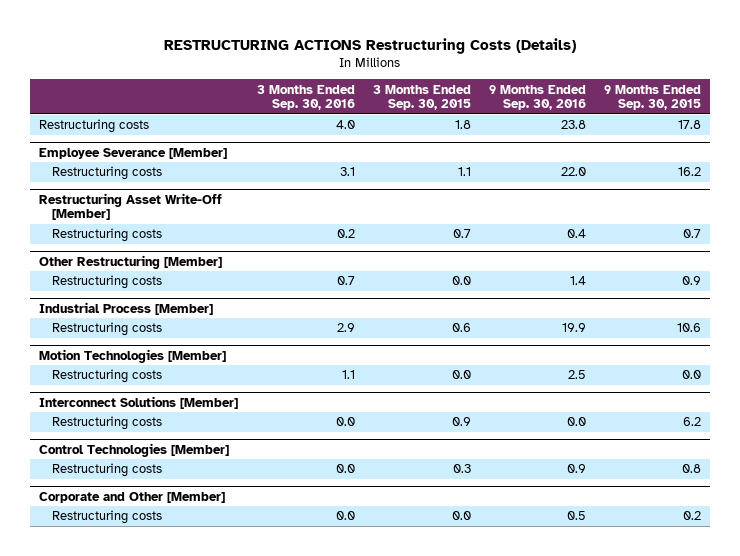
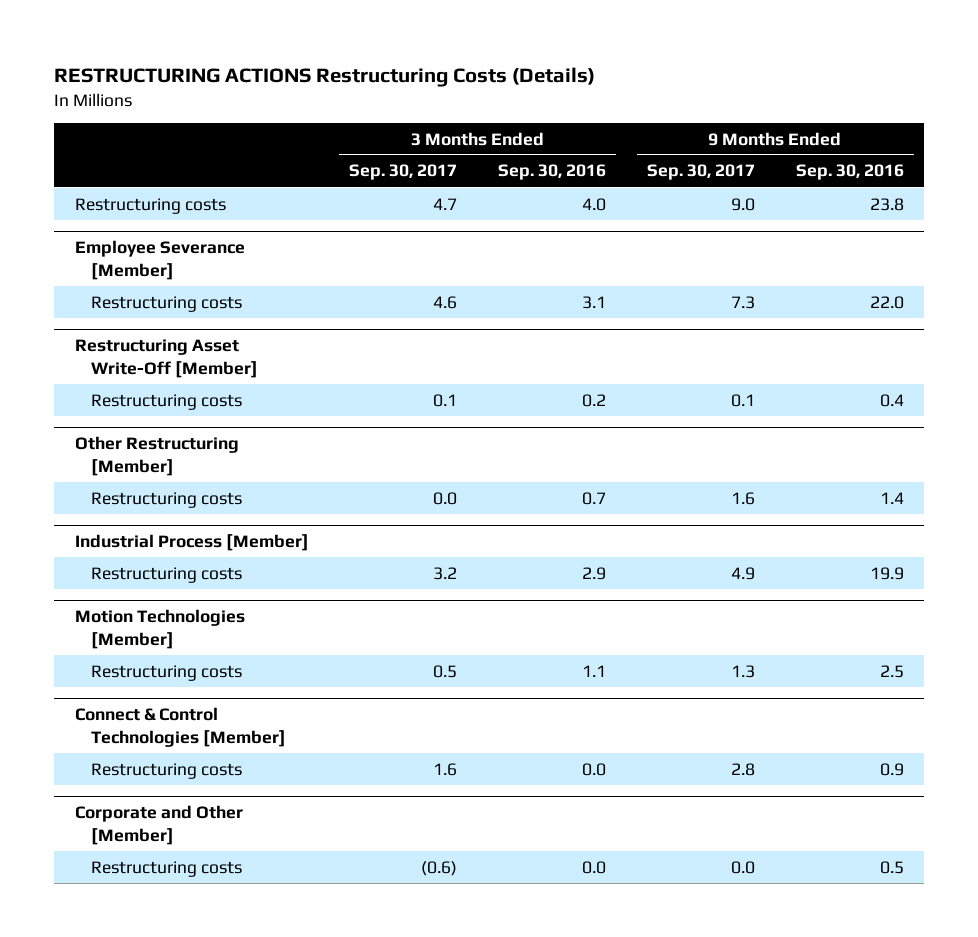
[372,84,471,111] 3 Months Ended Sep. 30, 2015 -> none
[603,84,701,111] 9 Months Ended Sep. 30, 2015 -> none
none -> [349,164,458,181] Sep. 30, 2017
none -> [647,164,756,181] Sep. 30, 2017
[39,395,239,409] Interconnect Solutions [Member] -> none
[51,416,162,431] Restructuring costs -> none
[39,442,230,457] Control Technologies [Member] -> [74,706,286,747] Connect & Control Technologies [Member]

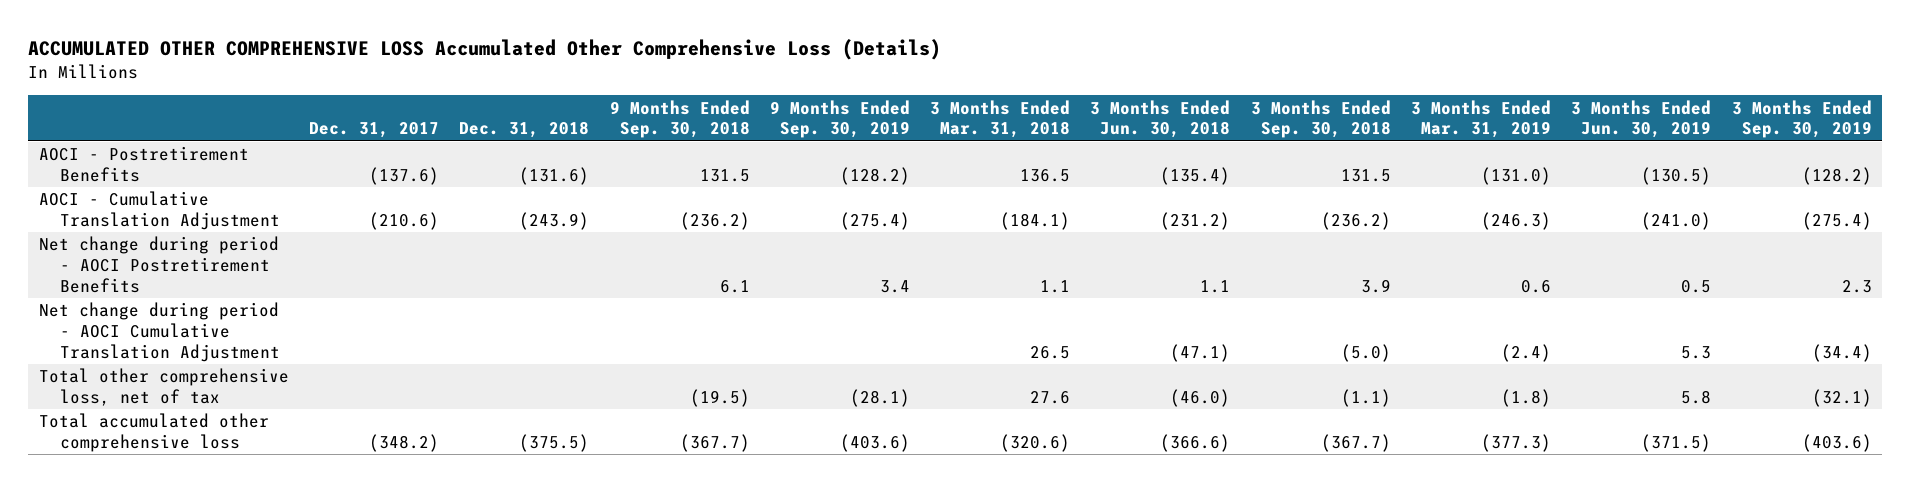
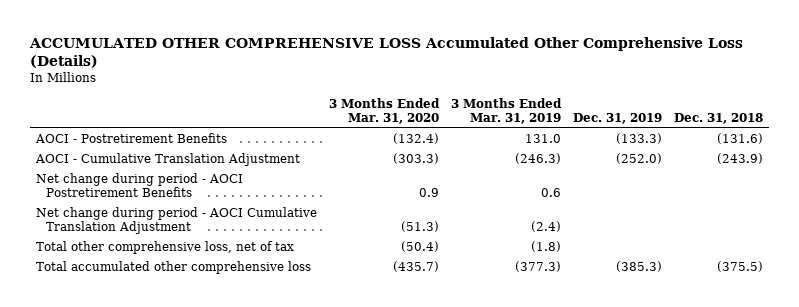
[308,122,439,139] Dec. 31, 2017 -> none
[609,99,750,139] 9 Months Ended Sep. 30, 2018 -> none
[769,99,910,139] 9 Months Ended Sep. 30, 2019 -> none
[930,99,1071,139] 3 Months Ended Mar. 31, 2018 -> none
[1090,99,1231,139] 3 Months Ended Jun. 30, 2018 -> none
[1250,99,1391,139] 3 Months Ended Sep. 30, 2018 -> none
[1571,99,1712,139] 3 Months Ended Jun. 30, 2019 -> none
[1731,99,1872,139] 3 Months Ended Sep. 30, 2019 -> none
none -> [329,98,441,125] 3 Months Ended Mar. 31, 2020
none -> [573,113,663,125] Dec. 31, 2019
[1481,167,1552,186] (131.0) -> [525,134,562,144] 131.0

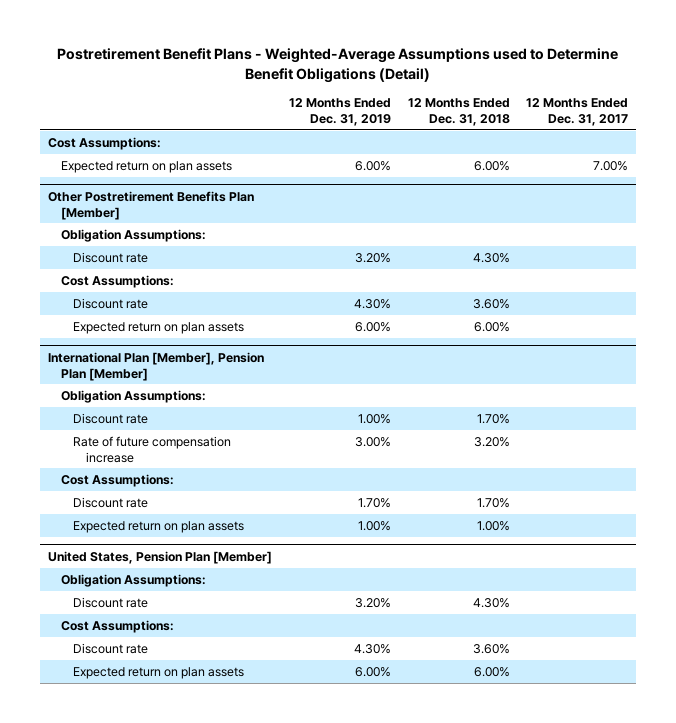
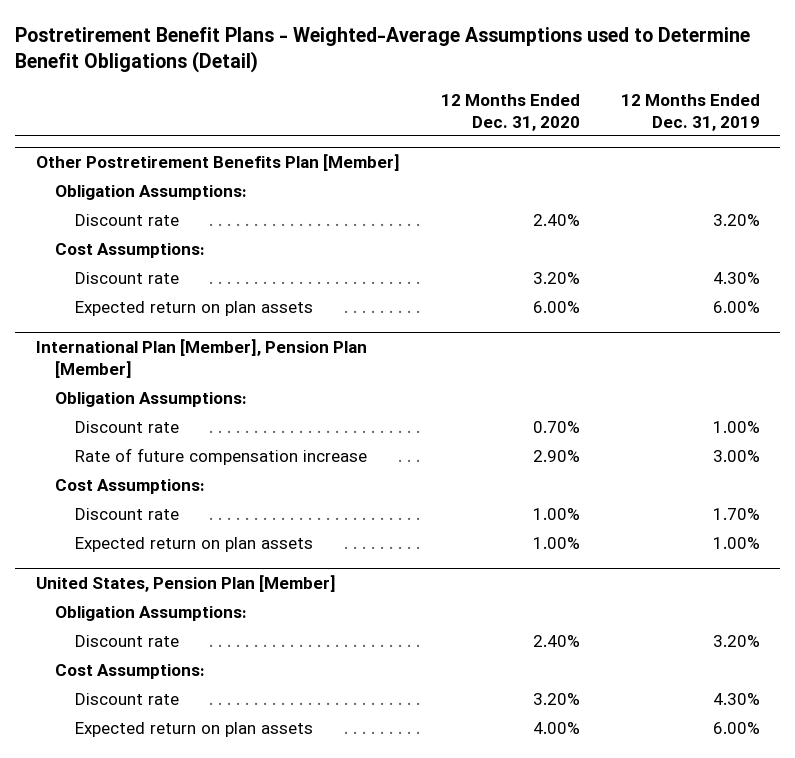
[407,97,510,126] 12 Months Ended Dec. 31, 2018 -> none
[526,97,629,126] 12 Months Ended Dec. 31, 2017 -> none
none -> [440,93,580,131] 12 Months Ended Dec. 31, 2020
[48,136,162,150] Cost Assumptions: -> none
[60,160,232,173] Expected return on plan assets -> none

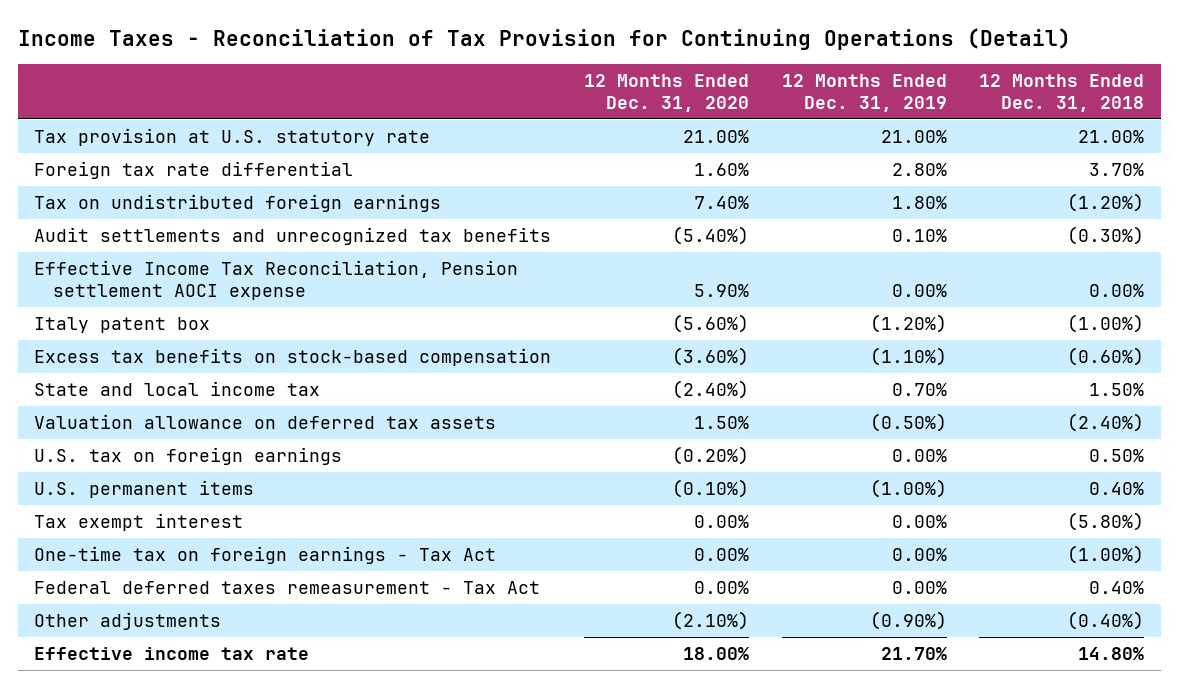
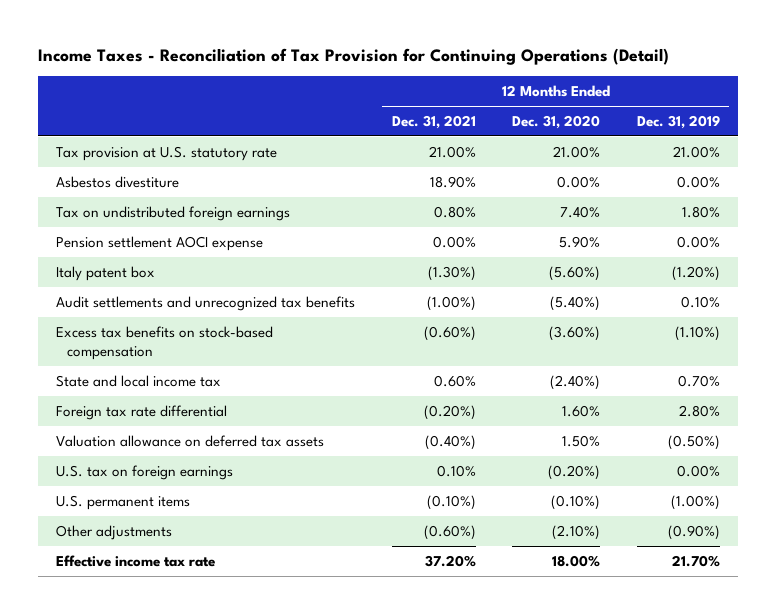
[979,73,1145,112] 12 Months Ended Dec. 31, 2018 -> none
none -> [391,115,476,130] Dec. 31, 2021
none -> [55,175,179,188] Asbestos divestiture
[34,260,519,300] Effective Income Tax Reconciliation, Pension settlement AOCI expense -> [55,235,263,251] Pension settlement AOCI expense
[34,227,552,246] Audit settlements and unrecognized tax benefits -> [55,295,355,311] Audit settlements and unrecognized tax benefits
[34,161,354,180] Foreign tax rate differential -> [55,404,227,420] Foreign tax rate differential
[34,513,244,532] Tax exempt interest -> none
[34,546,497,565] One-time tax on foreign earnings - Tax Act -> none
[34,581,541,595] Federal deferred taxes remeasurement - Tax Act -> none

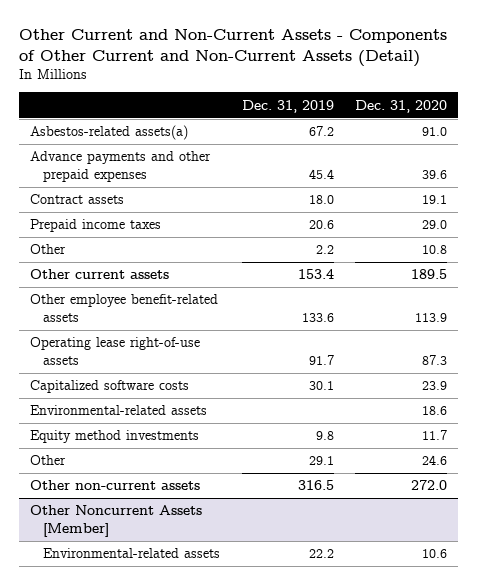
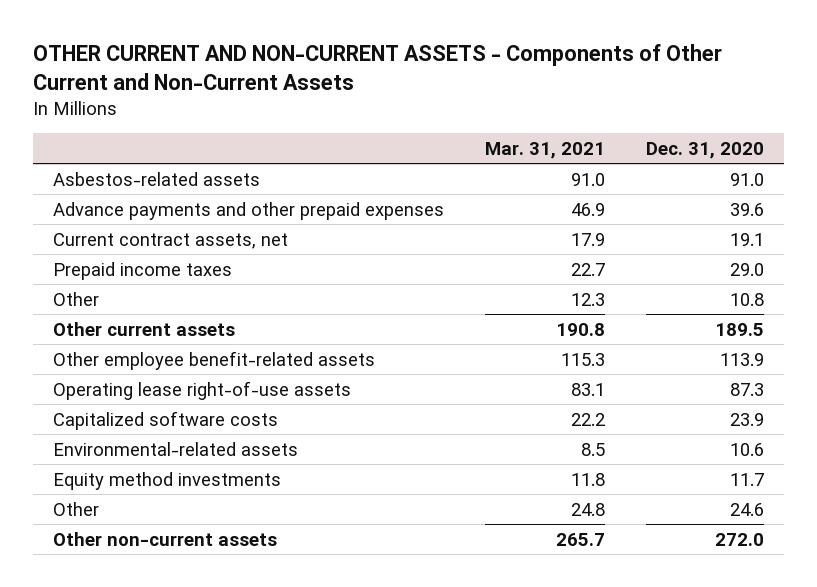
[18,28,447,67] Other Current and Non-Current Assets - Components of Other Current and Non-Current Assets (Detail) -> [32,44,722,90] OTHER CURRENT AND NON-CURRENT ASSETS - Components of Other Current and Non-Current Assets
[241,99,334,113] Dec. 31, 2019 -> none
none -> [484,141,605,159] Mar. 31, 2021
[29,125,188,141] Asbestos-related assets(a) -> [52,171,260,186] Asbestos-related assets
[29,194,124,205] Contract assets -> [52,232,288,249] Current contract assets, net
[422,406,448,416] 18.6 -> [729,442,764,456] 10.6
[29,505,202,537] Other Noncurrent Assets [Member] -> none
[43,548,221,559] Environmental-related assets -> none

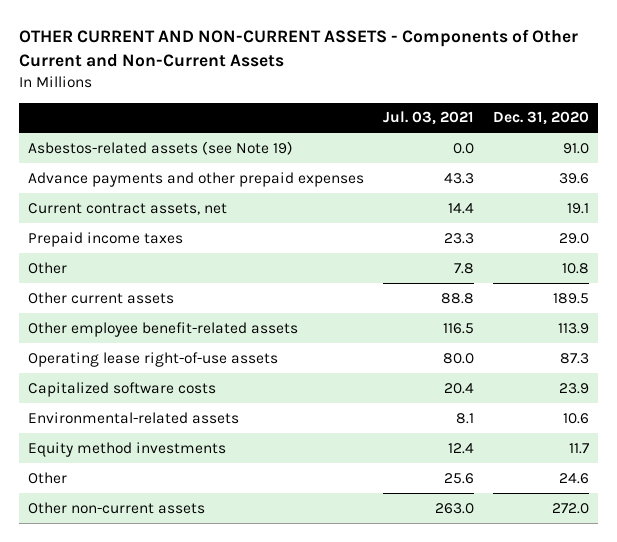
[484,141,605,159] Mar. 31, 2021 -> none
none -> [383,111,475,126] Jul. 03, 2021
[52,171,260,186] Asbestos-related assets -> [28,140,294,155] Asbestos-related assets (see Note 19)

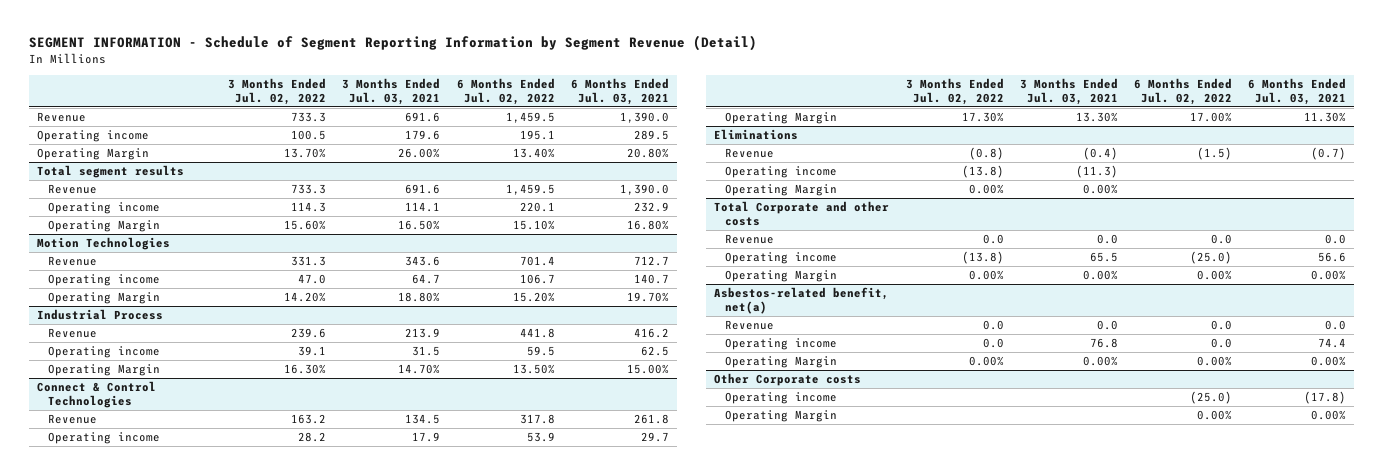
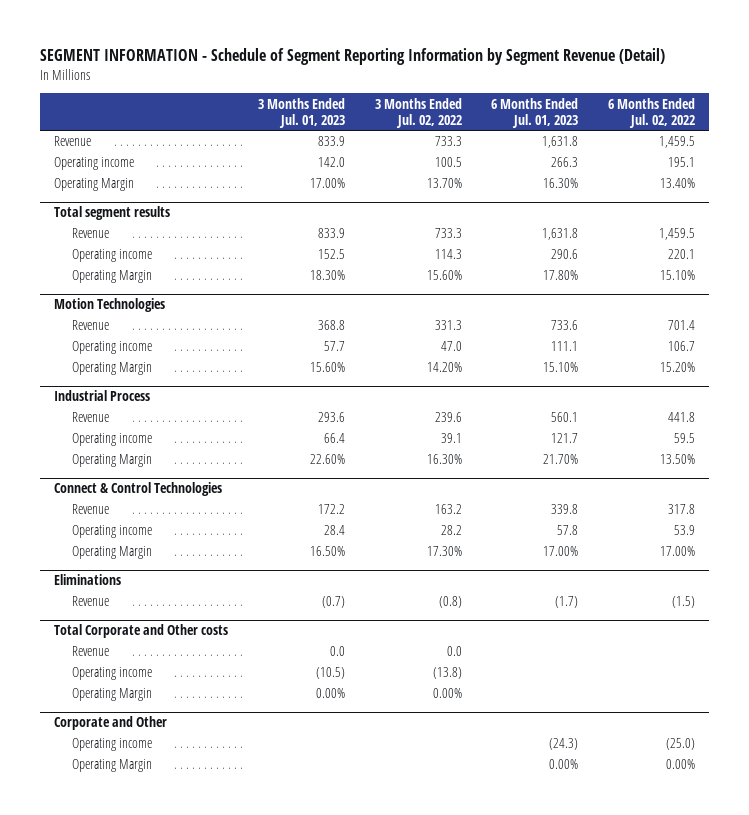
[342,77,441,105] 3 Months Ended Jul. 03, 2021 -> none
[570,77,669,105] 6 Months Ended Jul. 03, 2021 -> none
none -> [257,97,345,128] 3 Months Ended Jul. 01, 2023
none -> [491,97,579,128] 6 Months Ended Jul. 01, 2023
none -> [54,624,229,639] Total Corporate and Other costs
none -> [71,646,109,657] Revenue
[714,201,890,226] Total Corporate and other costs -> none
[725,234,775,245] Revenue -> none
[725,252,838,265] Operating income -> none
[725,270,838,283] Operating Margin -> none
[714,287,890,314] Asbestos-related benefit, net(a) -> none
[725,320,775,331] Revenue -> none
[725,338,838,351] Operating income -> none
[725,356,838,369] Operating Margin -> none
[714,373,862,387] Other Corporate costs -> [54,716,168,731] Corporate and Other

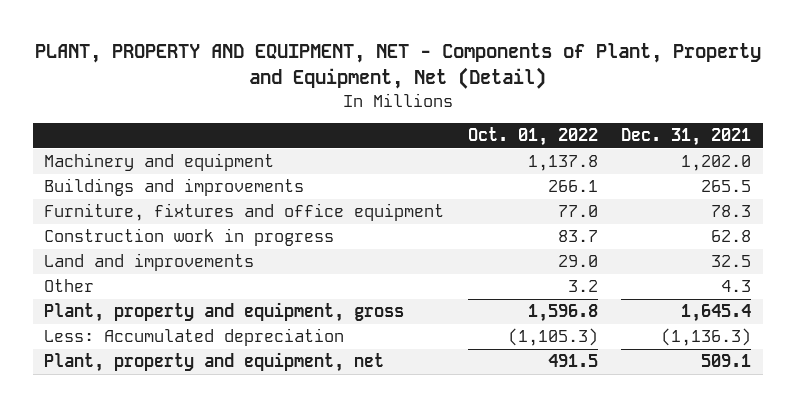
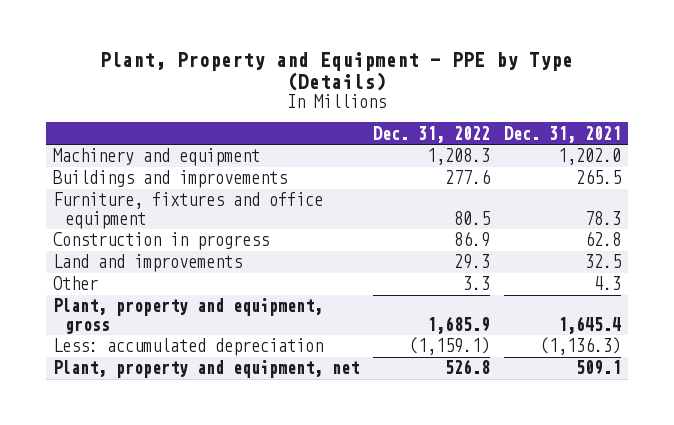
[34,43,761,90] PLANT, PROPERTY AND EQUIPMENT, NET - Components of Plant, Property and Equipment, Net (Detail) -> [99,52,573,92] Plant, Property and Equipment - PPE by Type (Details)
[467,127,598,147] Oct. 01, 2022 -> none
none -> [372,125,490,143] Dec. 31, 2022
[44,228,335,247] Construction work in progress -> [52,232,269,251] Construction in progress
[44,328,345,347] Less: Accumulated depreciation -> [52,338,323,357] Less: accumulated depreciation

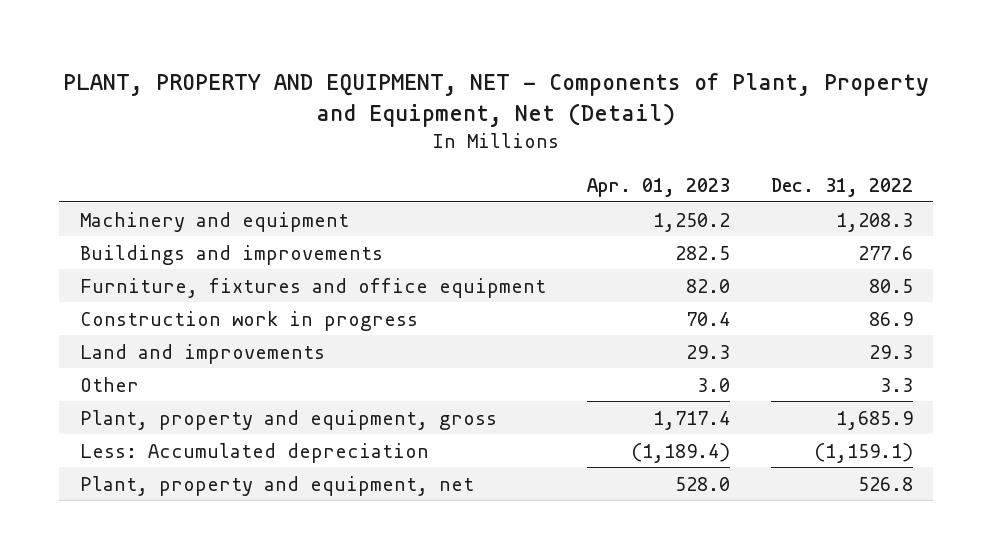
[99,52,573,92] Plant, Property and Equipment - PPE by Type (Details) -> [63,73,930,128] PLANT, PROPERTY AND EQUIPMENT, NET - Components of Plant, Property and Equipment, Net (Detail)
[504,125,622,143] Dec. 31, 2021 -> none
none -> [586,178,730,198] Apr. 01, 2023
[52,232,269,251] Construction in progress -> [79,310,418,331] Construction work in progress
[52,338,323,357] Less: accumulated depreciation -> [79,442,429,463] Less: Accumulated depreciation

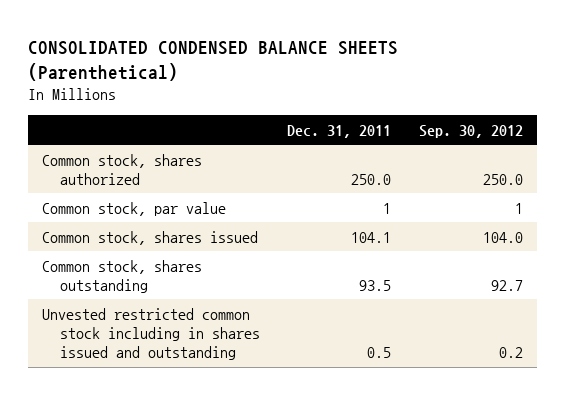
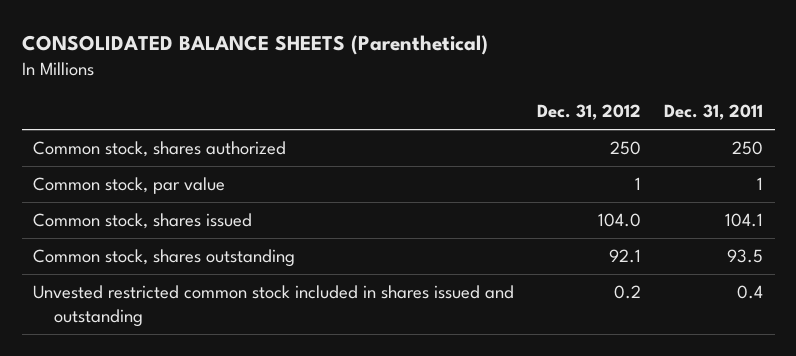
[28,41,399,81] CONSOLIDATED CONDENSED BALANCE SHEETS (Parenthetical) -> [21,35,488,56] CONSOLIDATED BALANCE SHEETS (Parenthetical)
[418,124,523,138] Sep. 30, 2012 -> none
none -> [537,104,642,121] Dec. 31, 2012
[351,173,392,185] 250.0 -> [732,141,764,156] 250
[42,307,261,361] Unvested restricted common stock including in shares issued and outstanding -> [33,285,515,327] Unvested restricted common stock included in shares issued and outstanding
[367,347,392,359] 0.5 -> [737,285,764,300] 0.4

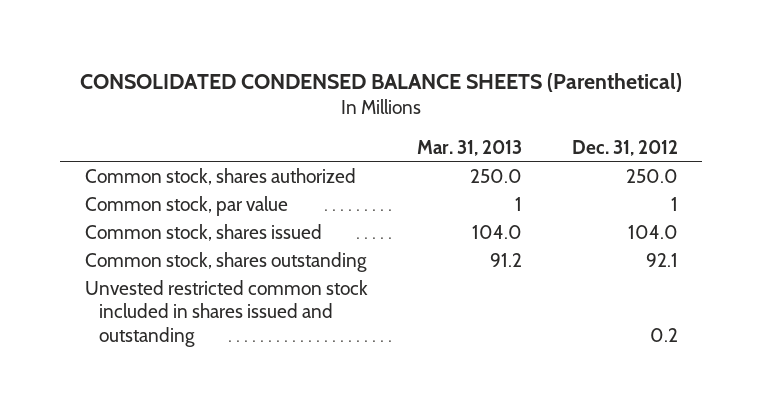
[21,35,488,56] CONSOLIDATED BALANCE SHEETS (Parenthetical) -> [80,73,683,93] CONSOLIDATED CONDENSED BALANCE SHEETS (Parenthetical)
[664,104,764,121] Dec. 31, 2011 -> none
none -> [417,139,523,156] Mar. 31, 2013
[610,141,642,156] 250 -> [625,168,678,183] 250.0

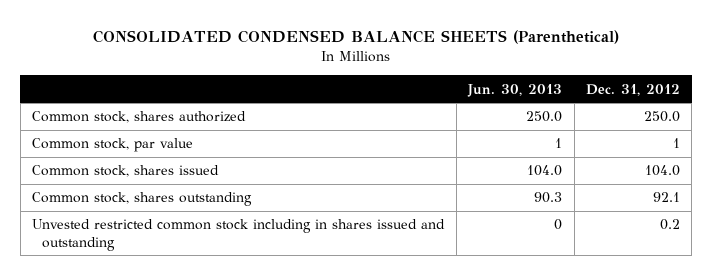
[417,139,523,156] Mar. 31, 2013 -> none
none -> [467,83,563,97] Jun. 30, 2013
[84,279,368,347] Unvested restricted common stock included in shares issued and outstanding -> [32,219,446,251] Unvested restricted common stock including in shares issued and outstanding

